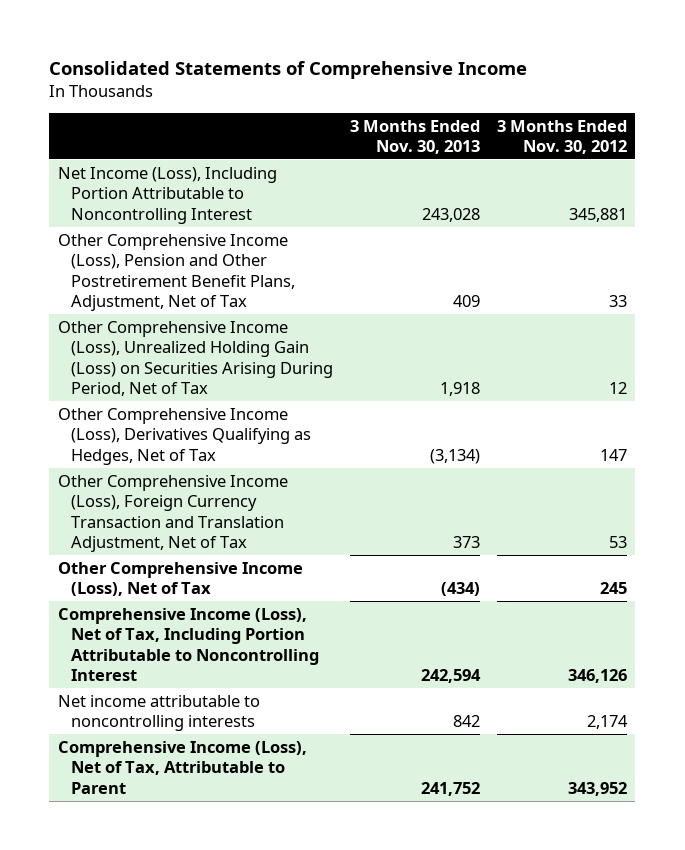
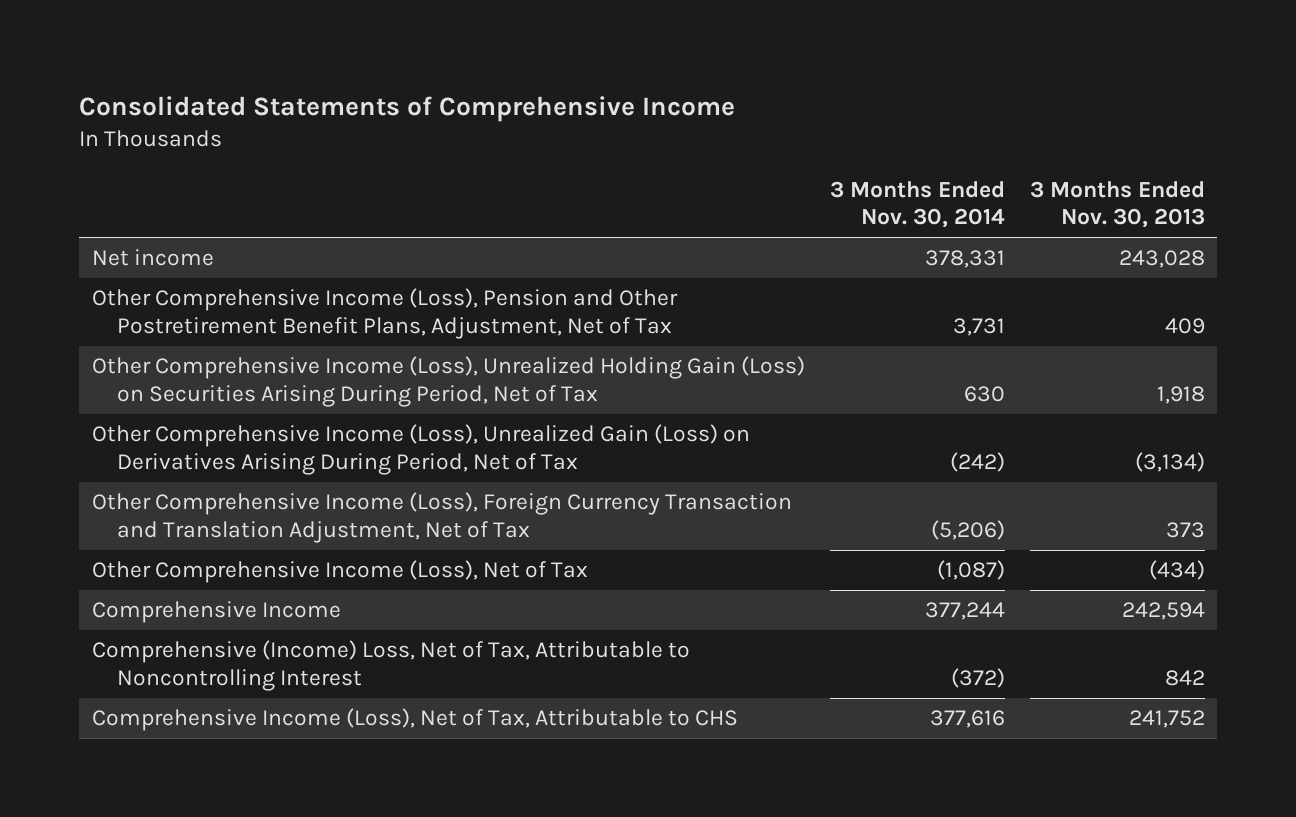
[496,119,627,155] 3 Months Ended Nov. 30, 2012 -> none
none -> [829,180,1005,229] 3 Months Ended Nov. 30, 2014
[57,166,277,224] Net Income (Loss), Including Portion Attributable to Noncontrolling Interest -> [91,249,214,267] Net income
[57,407,312,465] Other Comprehensive Income (Loss), Derivatives Qualifying as Hedges, Net of Tax -> [91,424,750,476] Other Comprehensive Income (Loss), Unrealized Gain (Loss) on Derivatives Arising During Period, Net of Tax
[57,607,320,682] Comprehensive Income (Loss), Net of Tax, Including Portion Attributable to Noncontrolling Interest -> [91,601,341,624] Comprehensive Income
[57,694,260,732] Net income attributable to noncontrolling interests -> [91,640,690,692] Comprehensive (Income) Loss, Net of Tax, Attributable to Noncontrolling Interest
[57,740,307,794] Comprehensive Income (Loss), Net of Tax, Attributable to Parent -> [91,708,738,732] Comprehensive Income (Loss), Net of Tax, Attributable to CHS

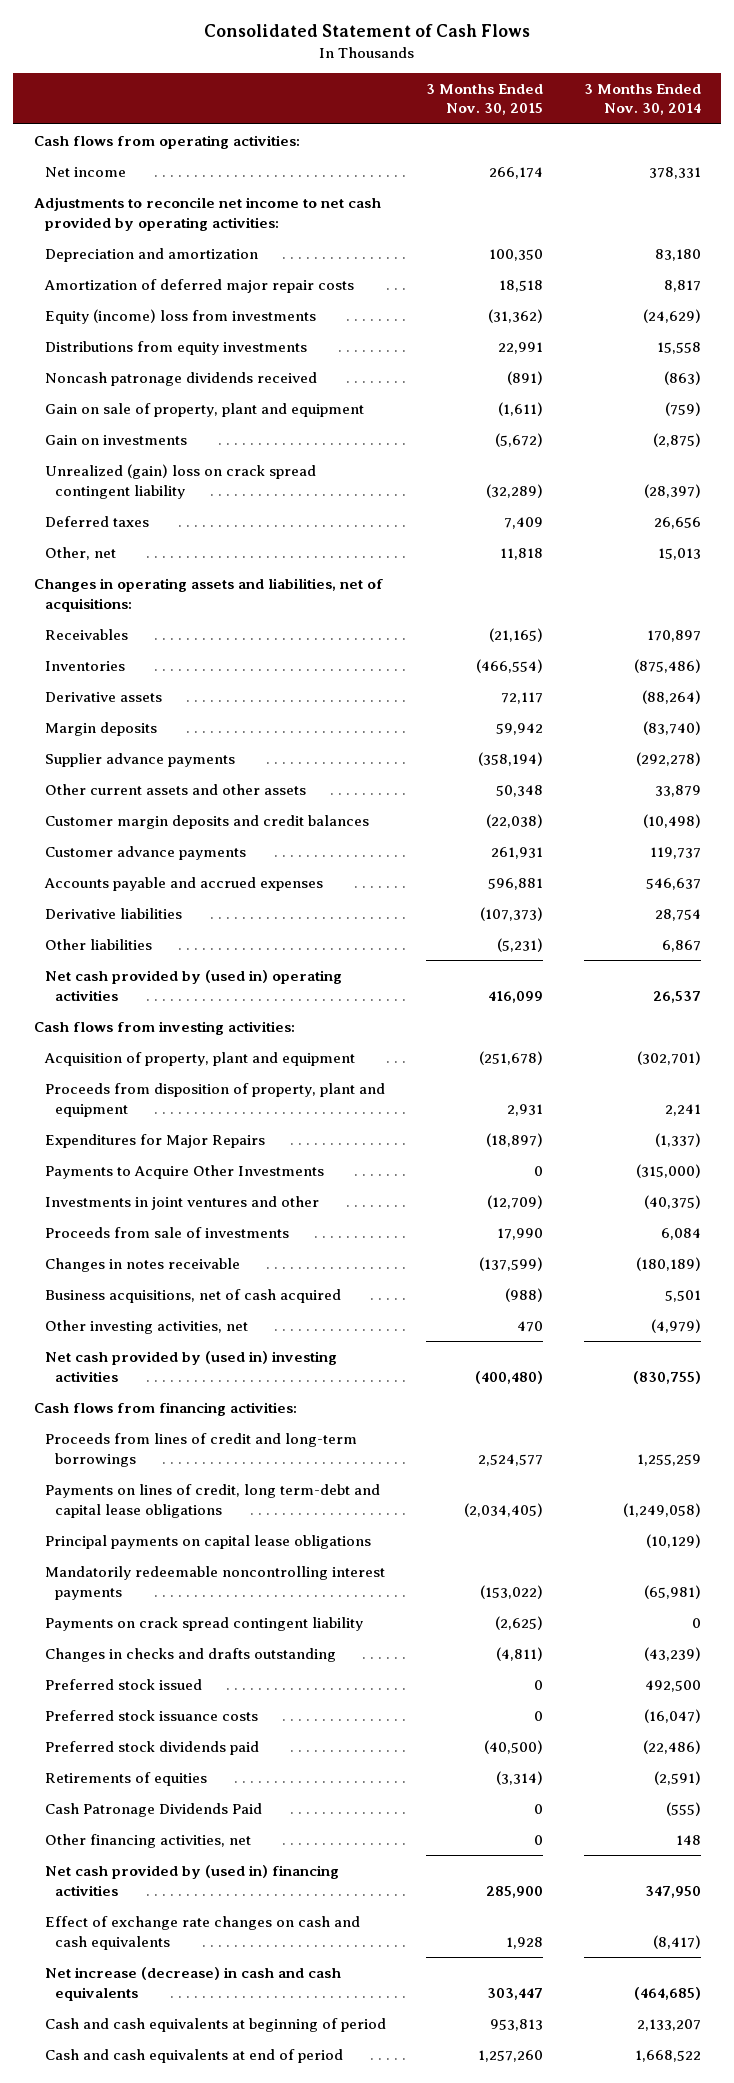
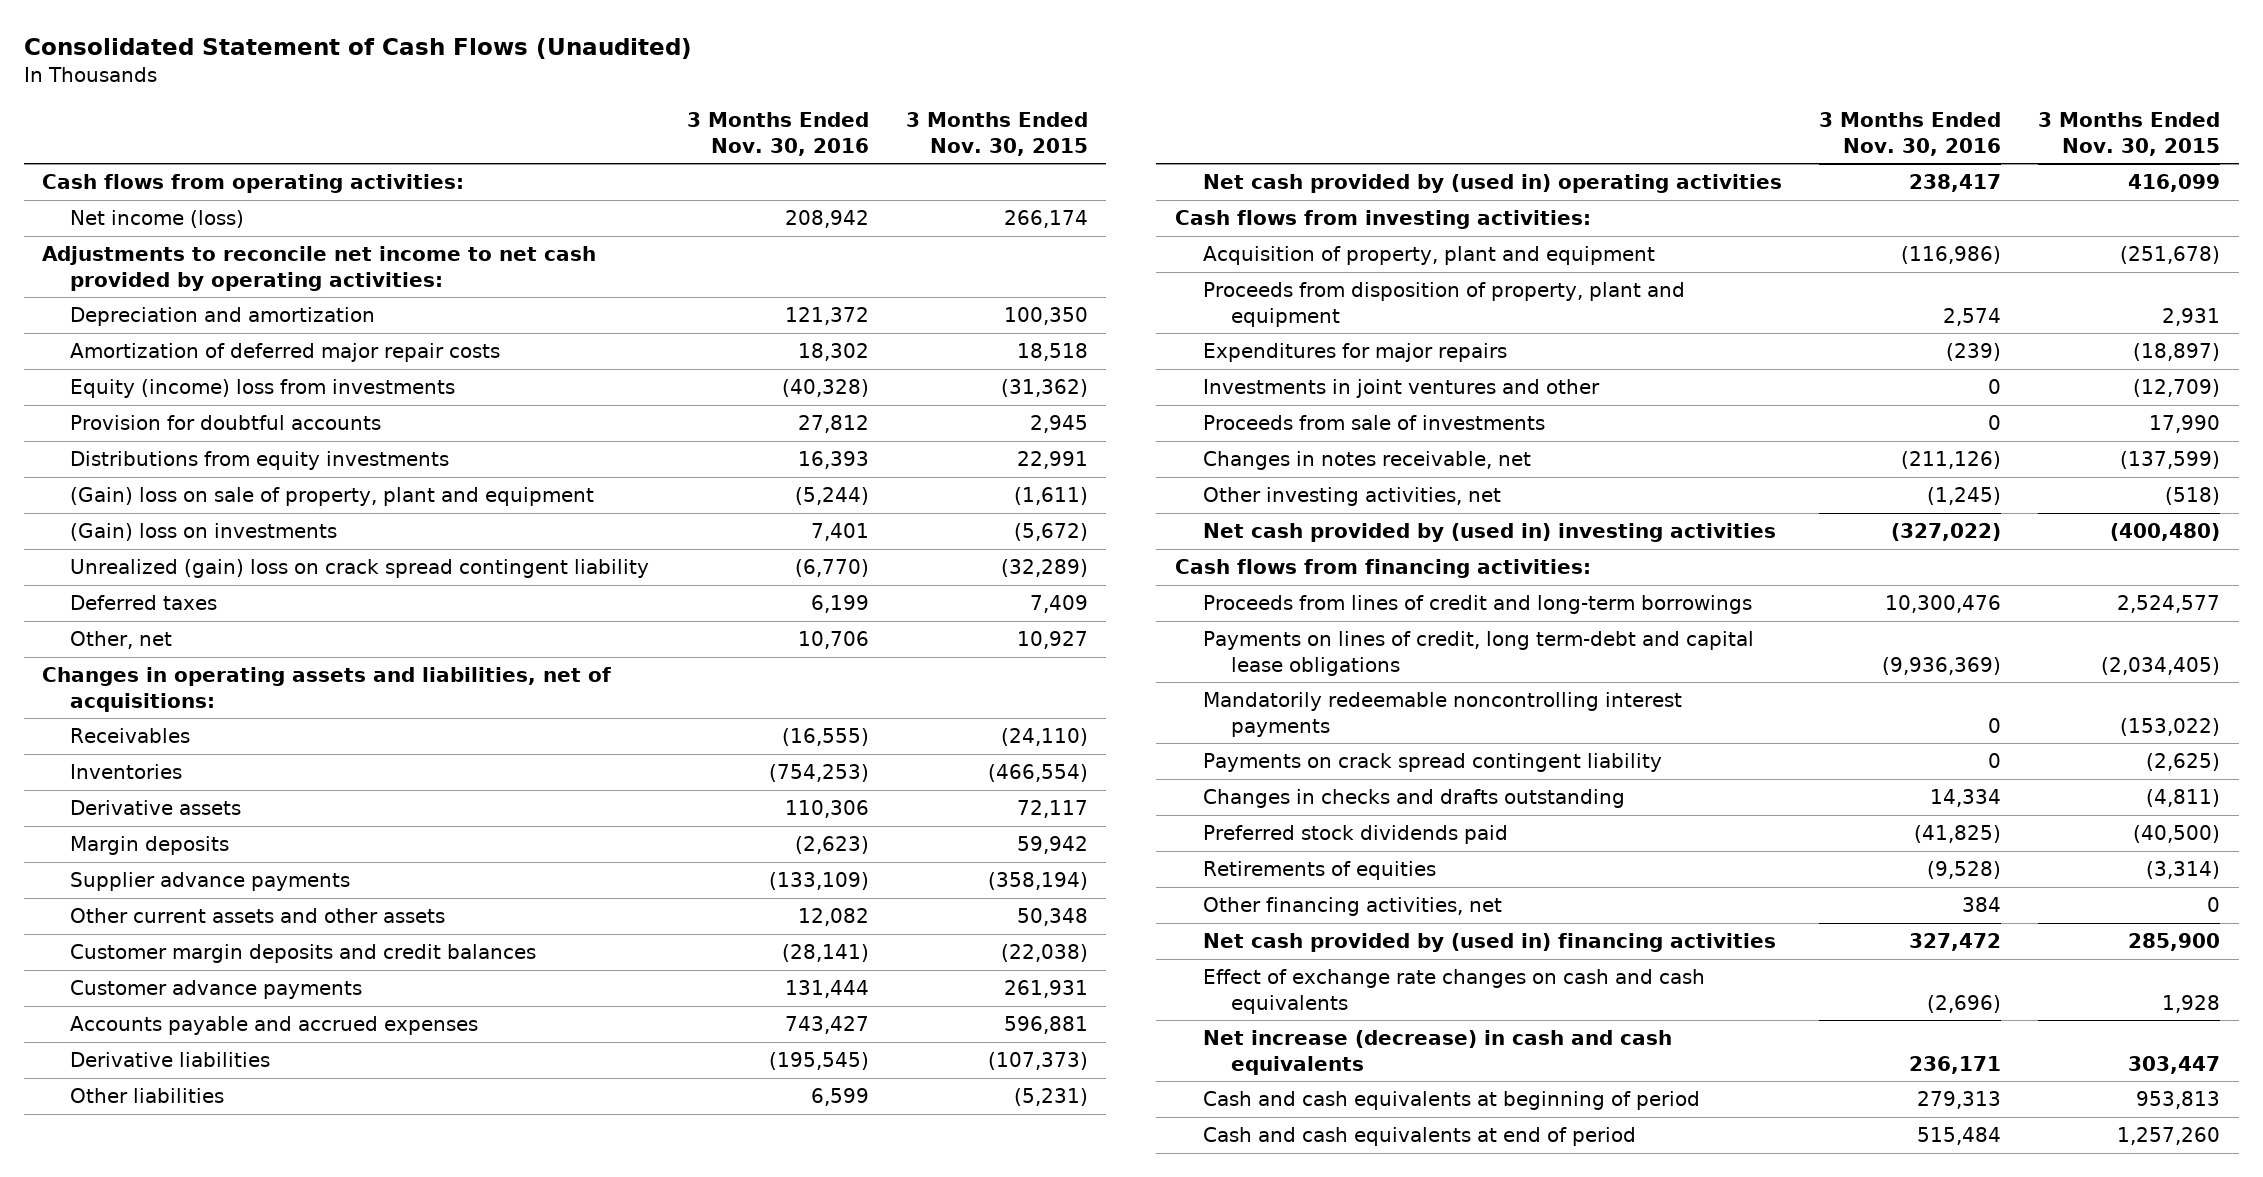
[204,24,531,38] Consolidated Statement of Cash Flows -> [23,37,692,59] Consolidated Statement of Cash Flows (Unaudited)
[583,83,701,116] 3 Months Ended Nov. 30, 2014 -> none
none -> [686,112,869,156] 3 Months Ended Nov. 30, 2016
[44,166,126,177] Net income -> [70,210,245,229] Net income (loss)
none -> [70,415,382,431] Provision for doubtful accounts
[44,371,317,386] Noncash patronage dividends received -> none
[44,402,364,417] Gain on sale of property, plant and equipment -> [70,487,595,507] (Gain) loss on sale of property, plant and equipment
[44,434,187,445] Gain on investments -> [70,523,338,542] (Gain) loss on investments
[500,547,544,560] 11,818 -> [1016,631,1088,650] 10,927
[489,627,544,642] (21,165) -> [1000,728,1088,747] (24,110)
[44,1164,324,1179] Payments to Acquire Other Investments -> none
[44,1133,265,1148] Expenditures for Major Repairs -> [1202,343,1507,363] Expenditures for major repairs
[44,1288,341,1303] Business acquisitions, net of cash acquired -> none
[44,1257,240,1272] Changes in notes receivable -> [1202,451,1531,471] Changes in notes receivable, net
[517,1320,544,1332] 470 -> [2165,487,2221,506] (518)
[44,1534,371,1549] Principal payments on capital lease obligations -> none
[44,1678,202,1690] Preferred stock issued -> none
[44,1709,258,1721] Preferred stock issuance costs -> none
[44,1802,262,1817] Cash Patronage Dividends Paid -> none

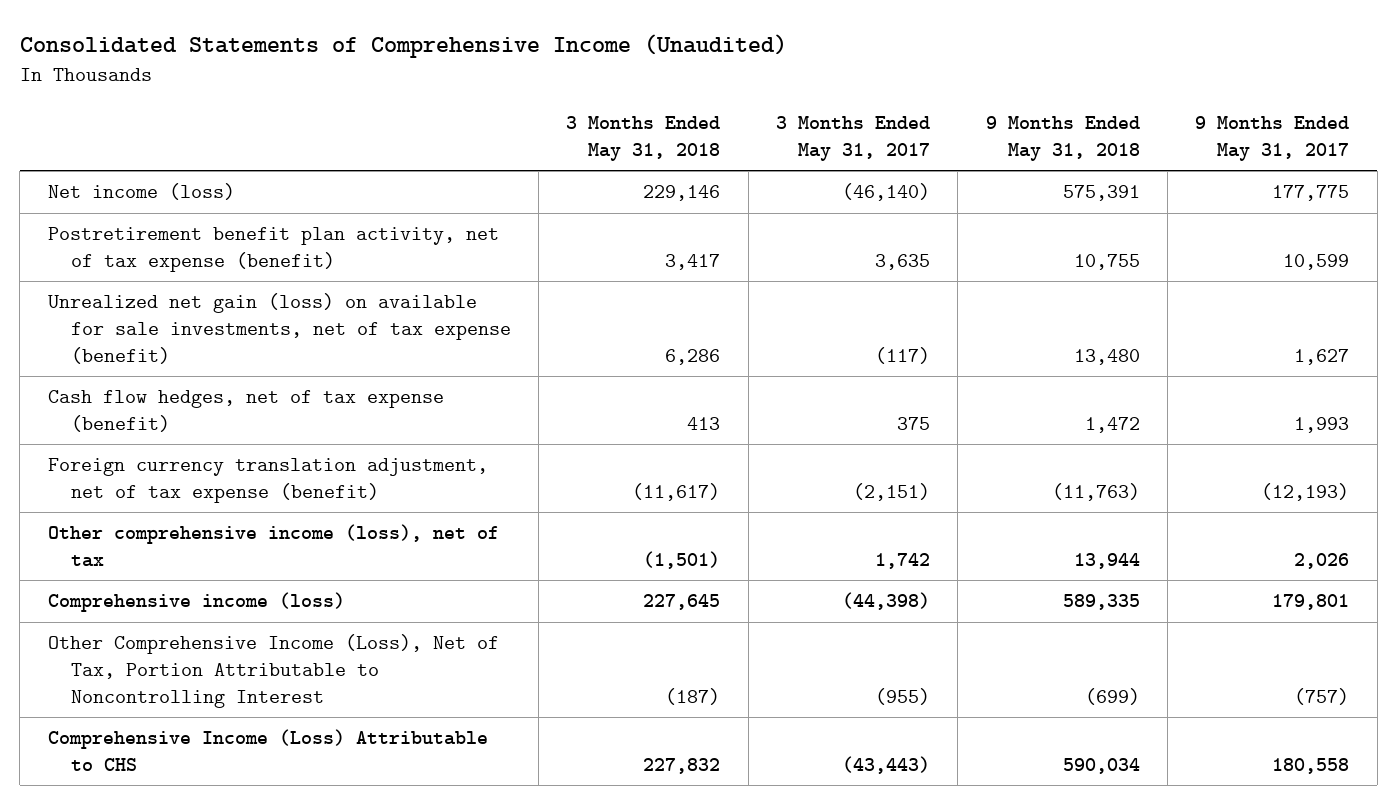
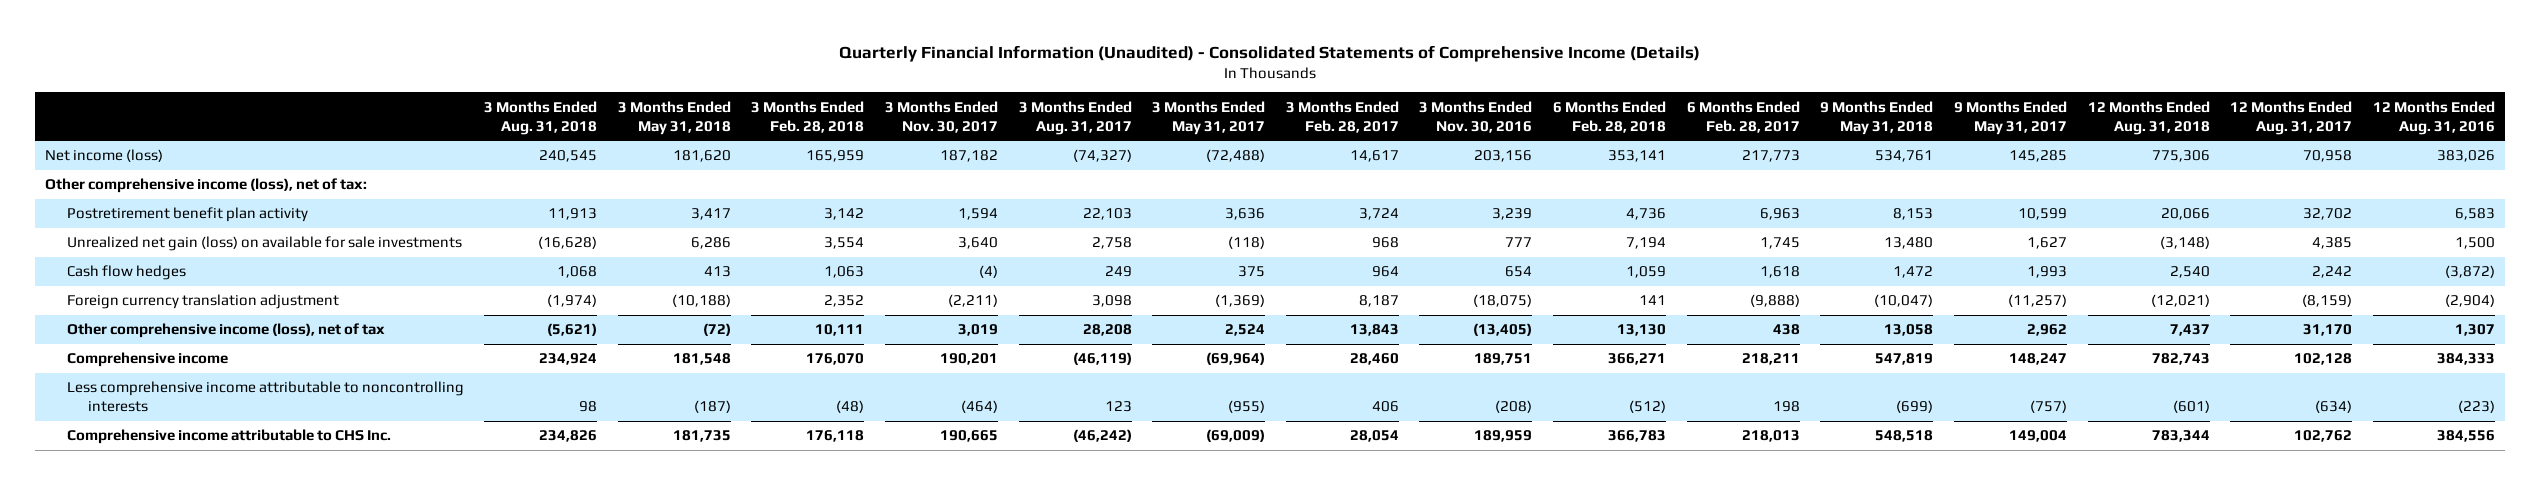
[19,34,787,59] Consolidated Statements of Comprehensive Income (Unaudited) -> [838,44,1700,62] Quarterly Financial Information (Unaudited) - Consolidated Statements of Comprehensive Income (Details)
none -> [484,100,598,135] 3 Months Ended Aug. 31, 2018
none -> [751,100,865,133] 3 Months Ended Feb. 28, 2018
none -> [885,100,999,133] 3 Months Ended Nov. 30, 2017
none -> [1018,100,1132,135] 3 Months Ended Aug. 31, 2017
none -> [1285,100,1399,133] 3 Months Ended Feb. 28, 2017
none -> [1419,100,1533,133] 3 Months Ended Nov. 30, 2016
none -> [1553,100,1667,133] 6 Months Ended Feb. 28, 2018
none -> [1686,100,1800,133] 6 Months Ended Feb. 28, 2017
none -> [2087,100,2210,135] 12 Months Ended Aug. 31, 2018
none -> [2230,100,2353,135] 12 Months Ended Aug. 31, 2017
none -> [2372,100,2495,135] 12 Months Ended Aug. 31, 2016
[47,458,488,503] Foreign currency translation adjustment, net of tax expense (benefit) -> none
[643,185,721,202] 229,146 -> [672,150,731,163] 181,620
[842,183,931,202] (46,140) -> [1206,149,1266,163] (72,488)
[1062,185,1140,202] 575,391 -> [1875,150,1934,163] 534,761
[1272,185,1350,202] 177,775 -> [2008,150,2067,163] 145,285
none -> [45,178,368,194] Other comprehensive income (loss), net of tax:
[47,227,499,272] Postretirement benefit plan activity, net of tax expense (benefit) -> [66,207,308,223] Postretirement benefit plan activity
[875,253,931,270] 3,635 -> [1225,208,1266,221] 3,636
[1073,253,1140,270] 10,755 -> [1893,208,1934,221] 8,153
[47,293,511,364] Unrealized net gain (loss) on available for sale investments, net of tax expense (benefit) -> [66,236,462,252] Unrealized net gain (loss) on available for sale investments
[875,346,931,364] (117) -> [1228,236,1266,250] (118)
[47,390,444,432] Cash flow hedges, net of tax expense (benefit) -> [66,265,186,281] Cash flow hedges
none -> [66,294,339,310] Foreign currency translation adjustment
[643,550,721,569] (1,501) -> [702,323,731,337] (72)
[875,552,931,569] 1,742 -> [1225,324,1266,337] 2,524
[1073,552,1140,569] 13,944 -> [1884,324,1934,337] 13,058
[1294,552,1350,569] 2,026 -> [2026,324,2067,337] 2,962
[47,592,345,613] Comprehensive income (loss) -> [66,352,228,368] Comprehensive income
[643,594,721,611] 227,645 -> [672,353,731,366] 181,548
[842,592,931,611] (44,398) -> [1206,352,1266,366] (69,964)
[1062,594,1140,611] 589,335 -> [1875,353,1934,366] 547,819
[1272,594,1350,611] 179,801 -> [2008,353,2067,366] 148,247
[47,634,499,708] Other Comprehensive Income (Loss), Net of Tax, Portion Attributable to Noncontrolling Interest -> [66,381,464,413] Less comprehensive income attributable to noncontrolling interests
[47,729,488,771] Comprehensive Income (Loss) Attributable to CHS -> [66,429,391,445] Comprehensive income attributable to CHS Inc.
[643,757,721,774] 227,832 -> [672,430,731,443] 181,735
[842,755,931,774] (43,443) -> [1206,429,1266,443] (69,009)
[1062,757,1140,774] 590,034 -> [1875,430,1934,443] 548,518
[1272,757,1350,774] 180,558 -> [2008,430,2067,443] 149,004

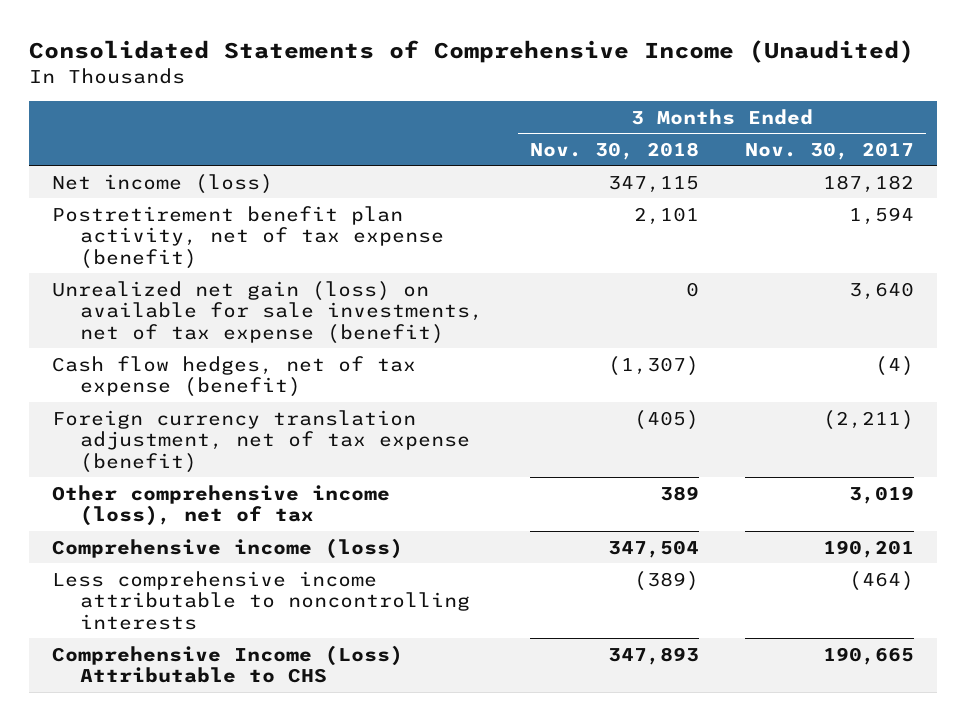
[838,44,1700,62] Quarterly Financial Information (Unaudited) - Consolidated Statements of Comprehensive Income (Details) -> [28,39,914,63] Consolidated Statements of Comprehensive Income (Unaudited)
[484,100,598,135] 3 Months Ended Aug. 31, 2018 -> none
[617,100,731,135] 3 Months Ended May 31, 2018 -> none
[751,100,865,133] 3 Months Ended Feb. 28, 2018 -> none
[1018,100,1132,135] 3 Months Ended Aug. 31, 2017 -> none
[1152,100,1266,135] 3 Months Ended May 31, 2017 -> none
[1285,100,1399,133] 3 Months Ended Feb. 28, 2017 -> none
[1419,100,1533,133] 3 Months Ended Nov. 30, 2016 -> none
[1553,100,1667,133] 6 Months Ended Feb. 28, 2018 -> none
[1686,100,1800,133] 6 Months Ended Feb. 28, 2017 -> none
[1820,100,1934,135] 9 Months Ended May 31, 2018 -> none
[1953,100,2067,135] 9 Months Ended May 31, 2017 -> none
[2087,100,2210,135] 12 Months Ended Aug. 31, 2018 -> none
[2230,100,2353,135] 12 Months Ended Aug. 31, 2017 -> none
[2372,100,2495,135] 12 Months Ended Aug. 31, 2016 -> none
none -> [529,141,699,160] Nov. 30, 2018
[45,178,368,194] Other comprehensive income (loss), net of tax: -> none
[66,207,308,223] Postretirement benefit plan activity -> [51,205,445,269] Postretirement benefit plan activity, net of tax expense (benefit)
[66,236,462,252] Unrealized net gain (loss) on available for sale investments -> [51,280,484,344] Unrealized net gain (loss) on available for sale investments, net of tax expense (benefit)
[66,265,186,281] Cash flow hedges -> [51,355,416,398] Cash flow hedges, net of tax expense (benefit)
[66,294,339,310] Foreign currency translation adjustment -> [51,409,471,473] Foreign currency translation adjustment, net of tax expense (benefit)
[66,352,228,368] Comprehensive income -> [51,537,403,559] Comprehensive income (loss)
[66,429,391,445] Comprehensive income attributable to CHS Inc. -> [51,644,403,684] Comprehensive Income (Loss) Attributable to CHS

